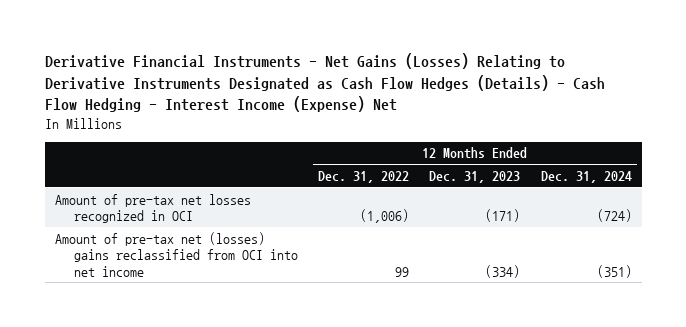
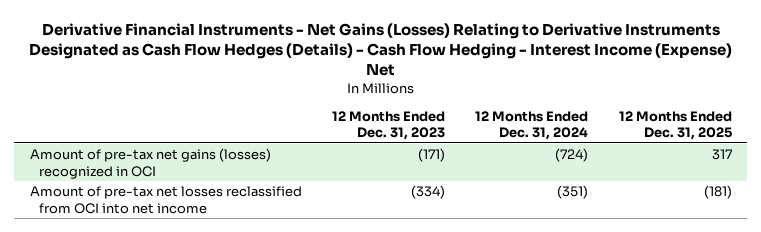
[318,170,410,183] Dec. 31, 2022 -> none
none -> [618,110,732,141] 12 Months Ended Dec. 31, 2025
[54,193,251,224] Amount of pre-tax net losses recognized in OCI -> [29,147,271,179] Amount of pre-tax net gains (losses) recognized in OCI
[54,231,299,277] Amount of pre-tax net (losses) gains reclassified from OCI into net income -> [29,185,302,214] Amount of pre-tax net losses reclassified from OCI into net income

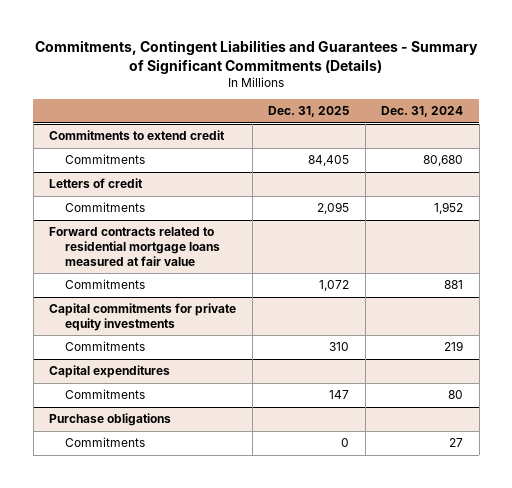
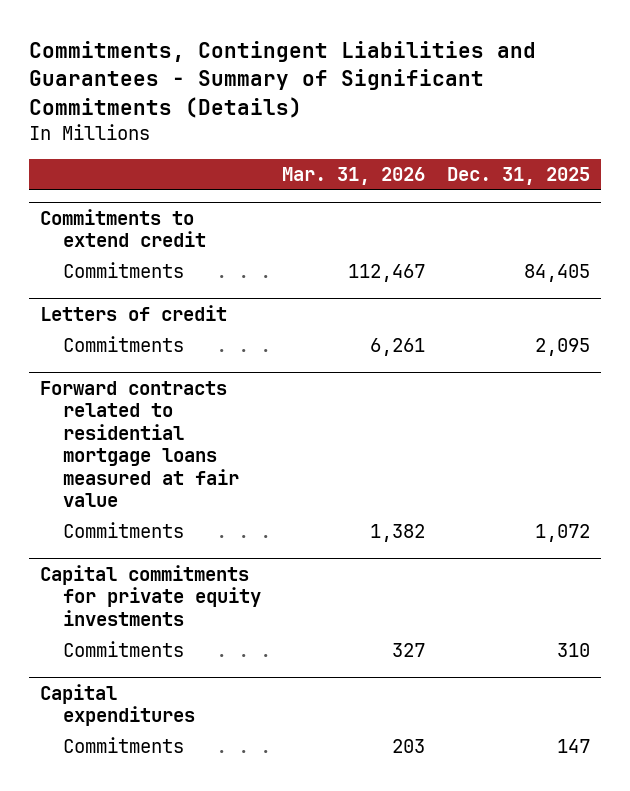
[381,106,464,118] Dec. 31, 2024 -> none
none -> [282,166,426,185] Mar. 31, 2026
[49,413,172,427] Purchase obligations -> none
[64,437,145,448] Commitments -> none

